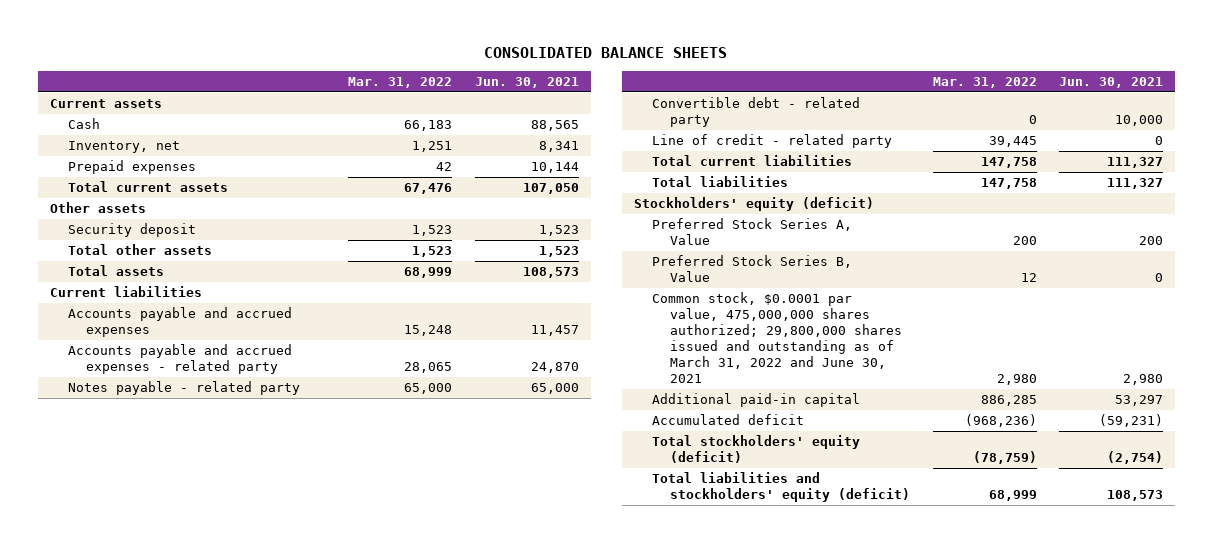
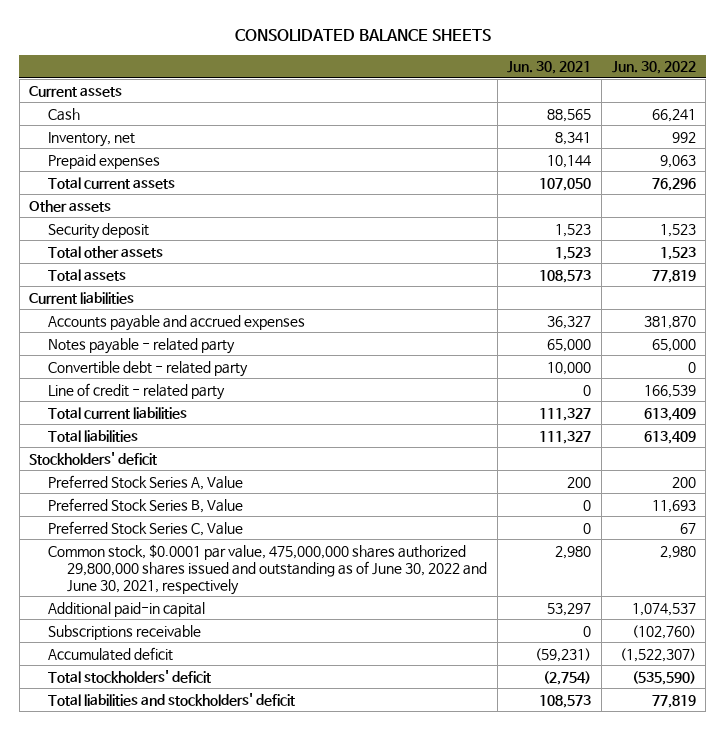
[348,76,453,88] Mar. 31, 2022 -> none
none -> [611,61,696,75] Jun. 30, 2022
[67,344,292,375] Accounts payable and accrued expenses - related party -> none
[531,325,580,337] 11,457 -> [547,315,592,329] 36,327
[633,197,874,212] Stockholders' equity (deficit) -> [29,451,158,465] Stockholders' deficit
none -> [48,520,244,536] Preferred Stock Series C, Value
[651,292,902,384] Common stock, $0.0001 par value, 475,000,000 shares authorized; 29,800,000 shares issued and outstanding as of March 31, 2022 and June 30, 2021 -> [48,543,488,595] Common stock, $0.0001 par value, 475,000,000 shares authorized 29,800,000 shares issued and outstanding as of June 30, 2022 and June 30, 2021, respectively
none -> [48,624,202,640] Subscriptions receivable
[651,435,860,464] Total stockholders' equity (deficit) -> [48,669,212,683] Total stockholders' deficit
[651,472,910,503] Total liabilities and stockholders' equity (deficit) -> [48,692,296,706] Total liabilities and stockholders' deficit

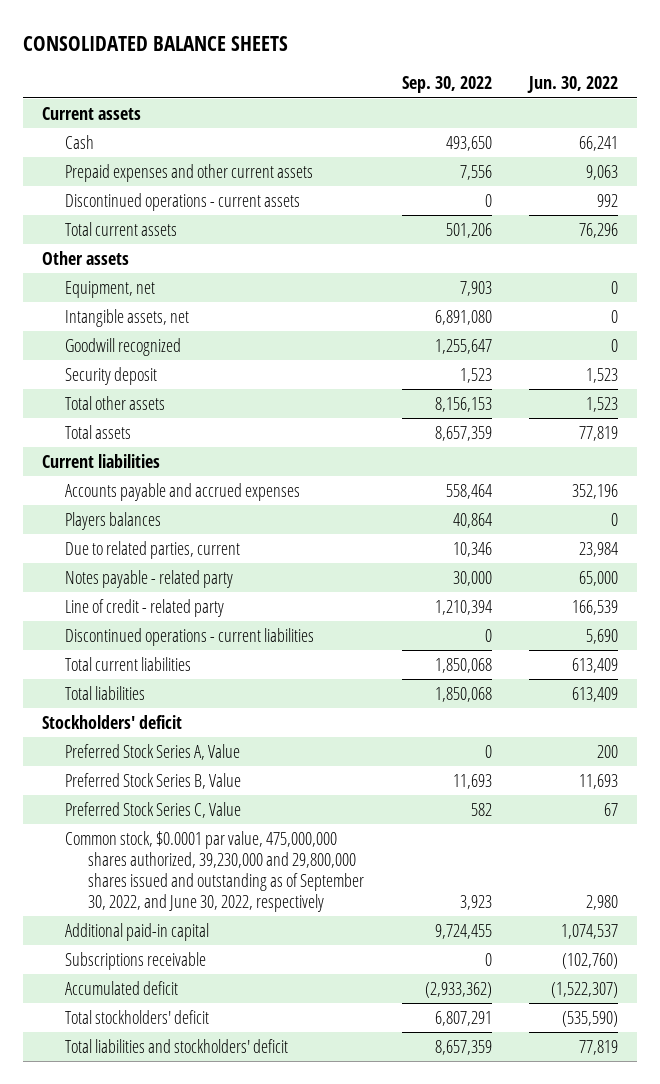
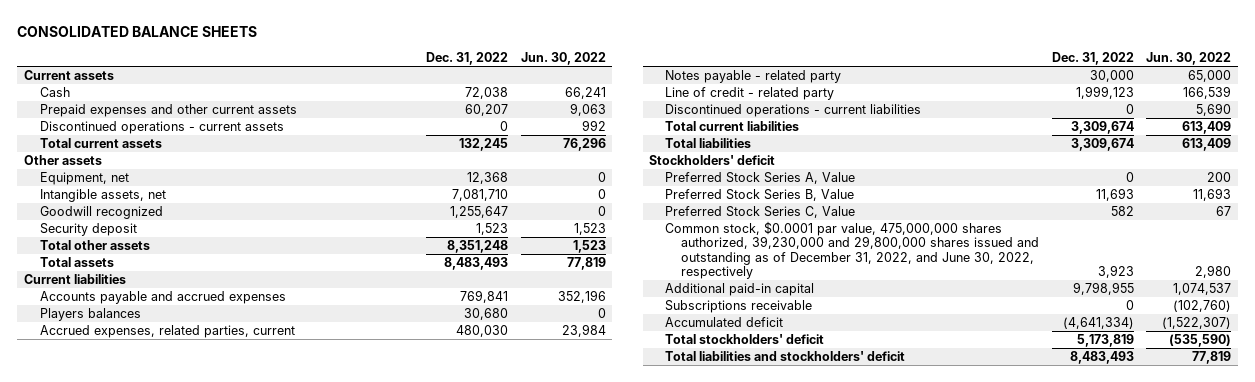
[401,76,492,94] Sep. 30, 2022 -> none
none -> [426,52,509,66] Dec. 31, 2022
[64,540,240,559] Due to related parties, current -> [39,325,295,339] Accrued expenses, related parties, current
[64,830,365,913] Common stock, $0.0001 par value, 475,000,000 shares authorized, 39,230,000 and 29,800,000 shares issued and outstanding as of September 30, 2022, and June 30, 2022, respectively -> [665,221,1040,279] Common stock, $0.0001 par value, 475,000,000 shares authorized, 39,230,000 and 29,800,000 shares issued and outstanding as of December 31, 2022, and June 30, 2022, respectively

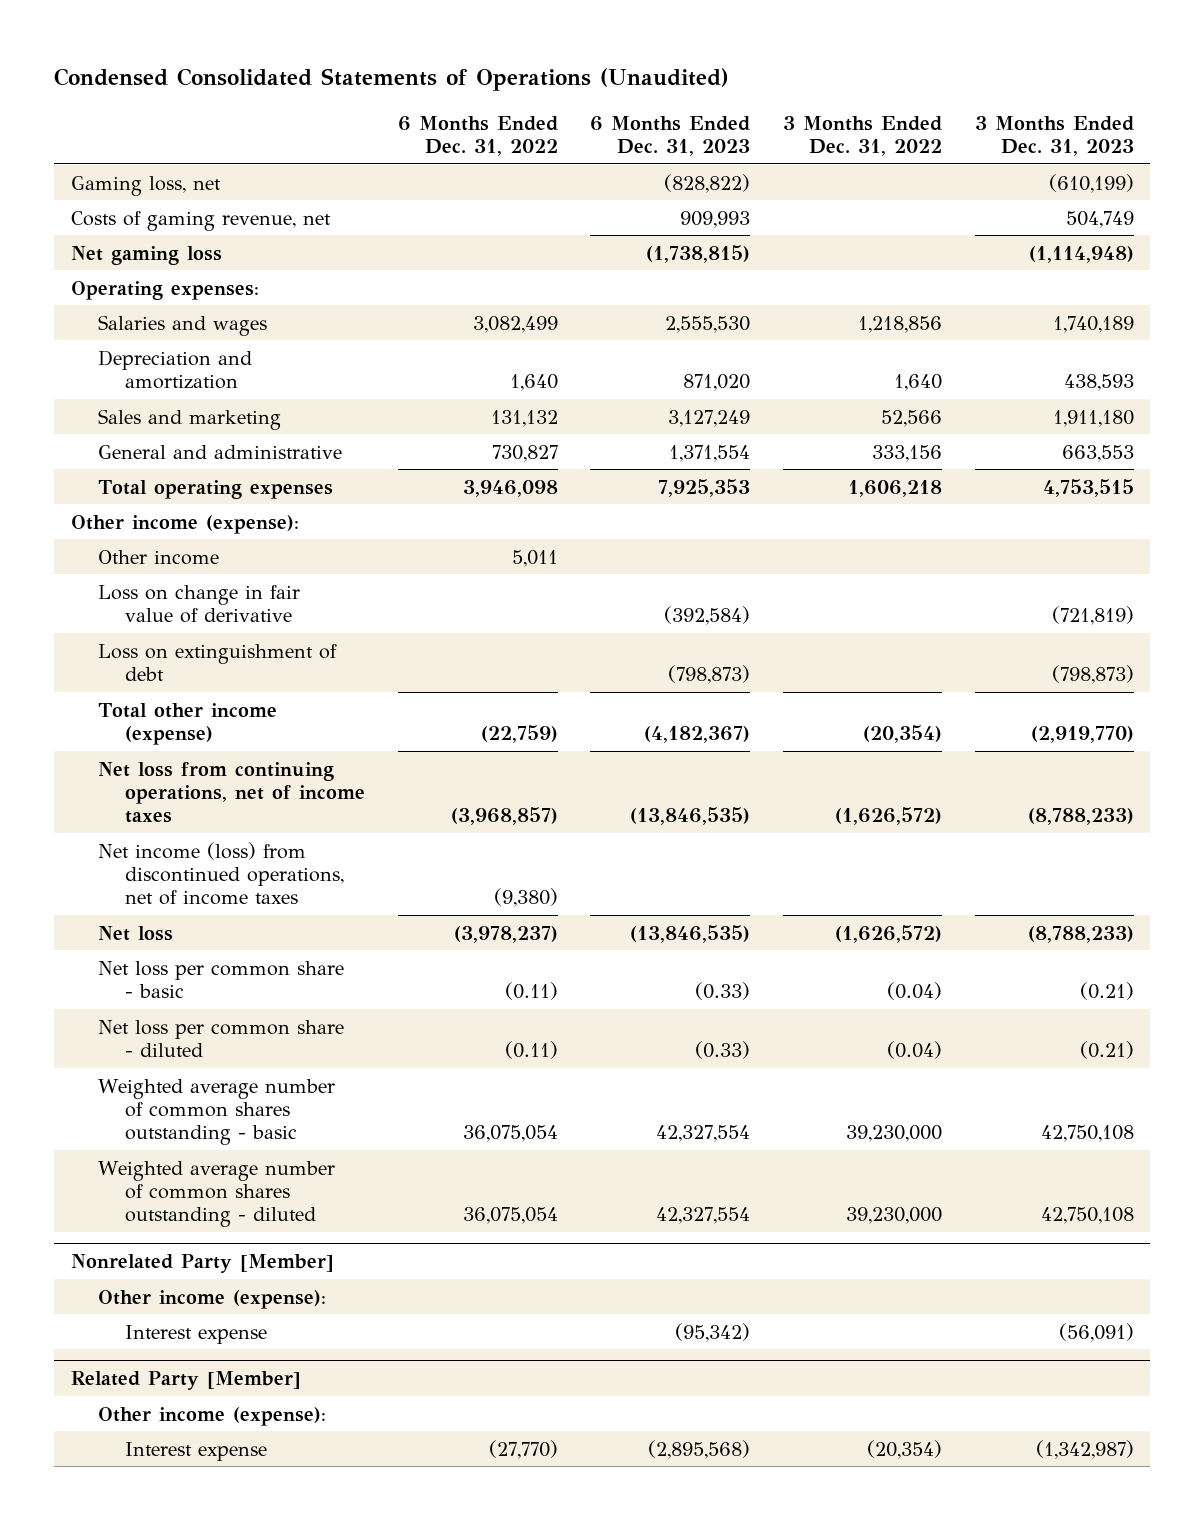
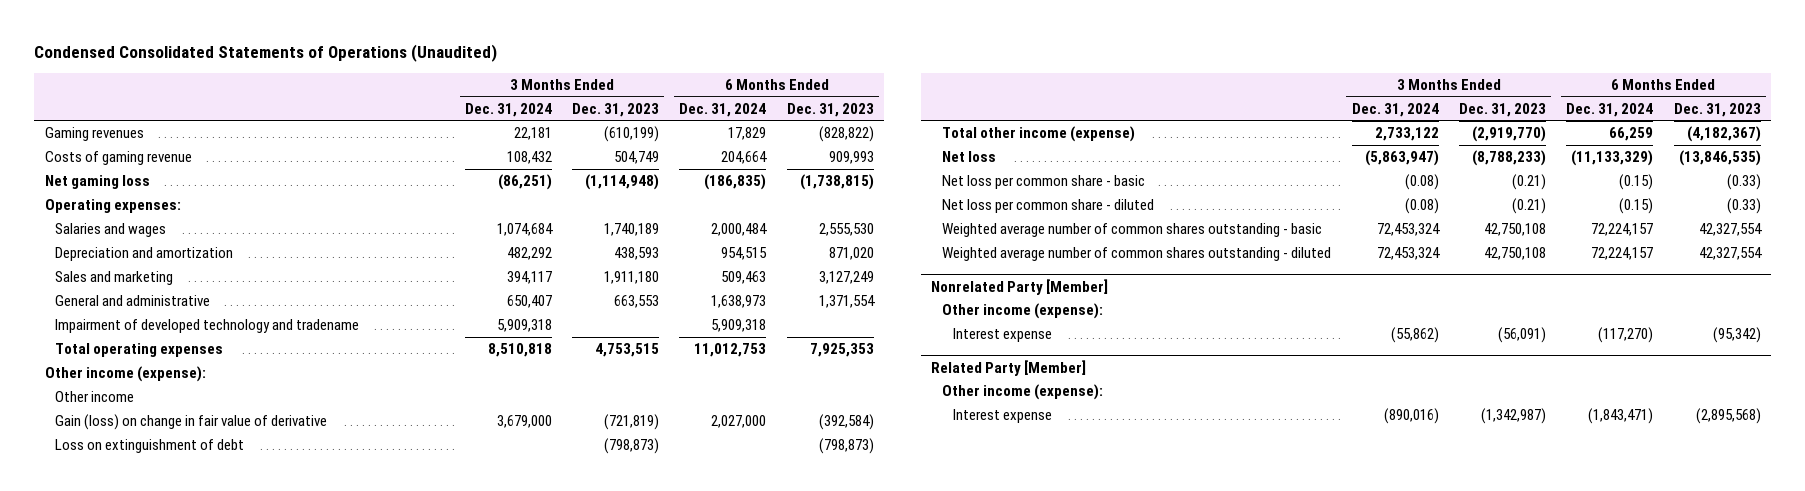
[397,115,558,156] 6 Months Ended Dec. 31, 2022 -> none
[783,115,943,156] 3 Months Ended Dec. 31, 2022 -> none
none -> [464,102,552,117] Dec. 31, 2024
none -> [679,102,767,117] Dec. 31, 2024
[70,175,221,196] Gaming loss, net -> [44,127,144,142] Gaming revenues
[70,210,331,231] Costs of gaming revenue, net -> [44,151,192,166] Costs of gaming revenue
none -> [55,319,360,334] Impairment of developed technology and tradename
[97,584,300,623] Loss on change in fair value of derivative -> [55,414,328,431] Gain (loss) on change in fair value of derivative
[97,761,365,824] Net loss from continuing operations, net of income taxes -> none
[97,841,344,906] Net income (loss) from discontinued operations, net of income taxes -> none

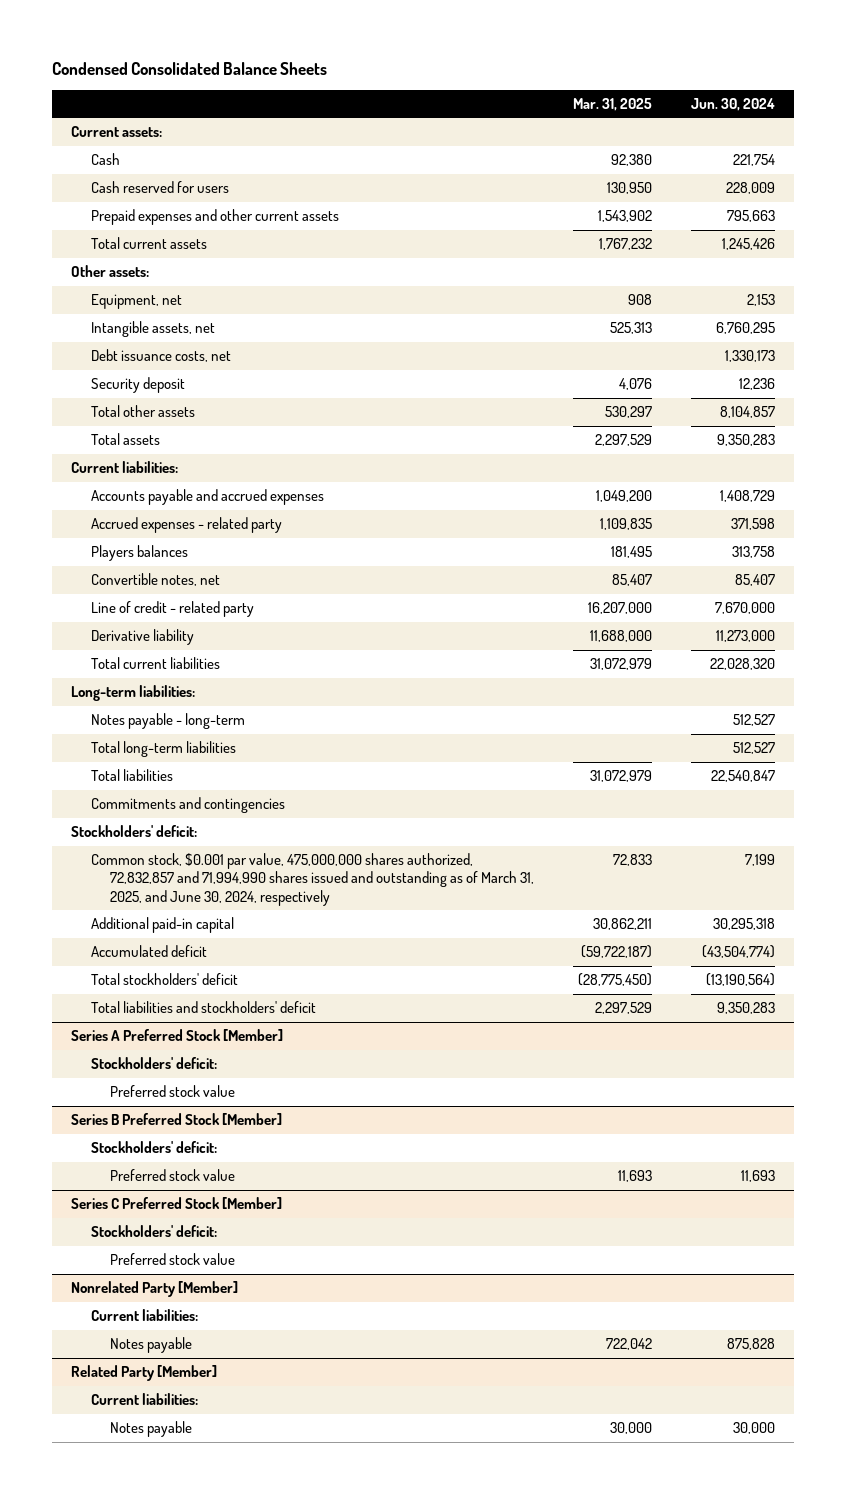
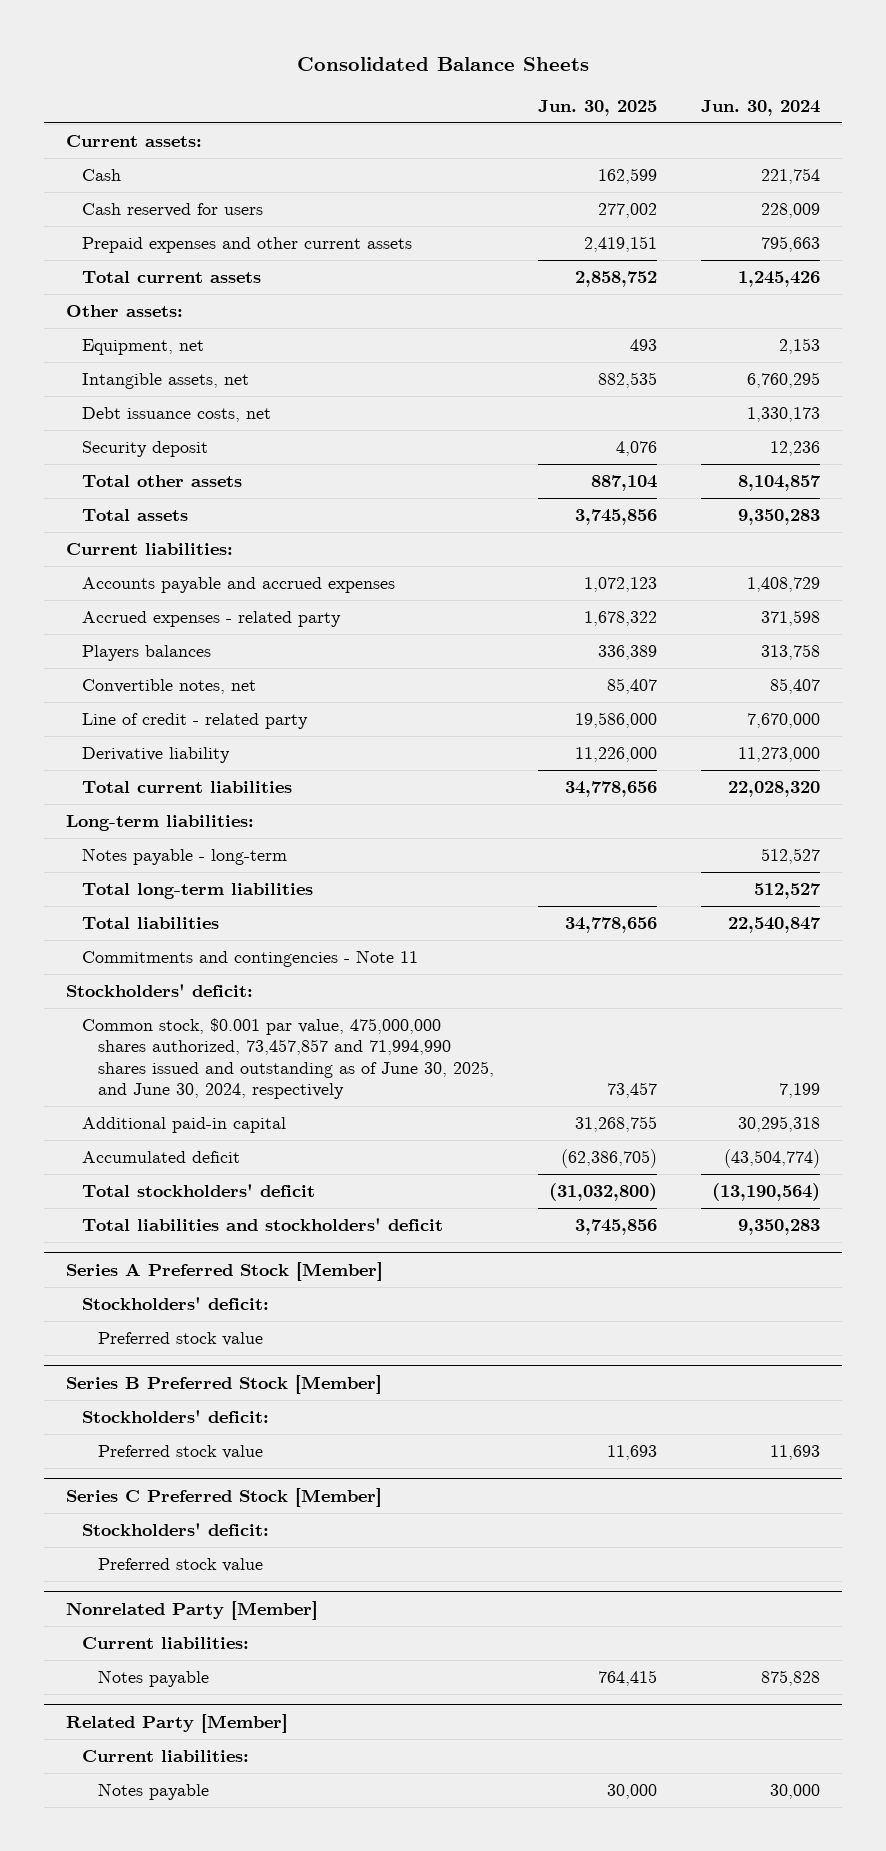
[51,61,327,75] Condensed Consolidated Balance Sheets -> [297,57,590,72] Consolidated Balance Sheets
[572,97,652,111] Mar. 31, 2025 -> none
none -> [538,99,658,116] Jun. 30, 2025
[90,797,285,814] Commitments and contingencies -> [82,949,419,967] Commitments and contingencies - Note 11
[90,853,534,906] Common stock, $0.001 par value, 475,000,000 shares authorized, 72,832,857 and 71,994,990 shares issued and outstanding as of March 31, 2025, and June 30, 2024, respectively -> [82,1017,495,1100] Common stock, $0.001 par value, 475,000,000 shares authorized, 73,457,857 and 71,994,990 shares issued and outstanding as of June 30, 2025, and June 30, 2024, respectively

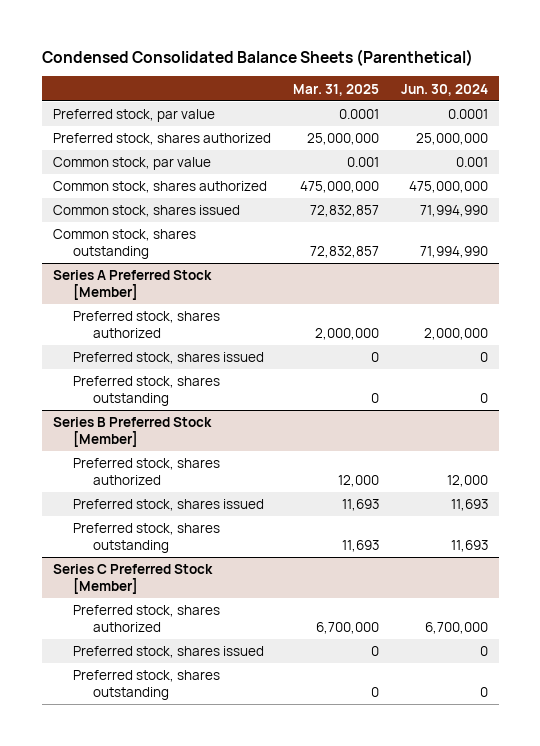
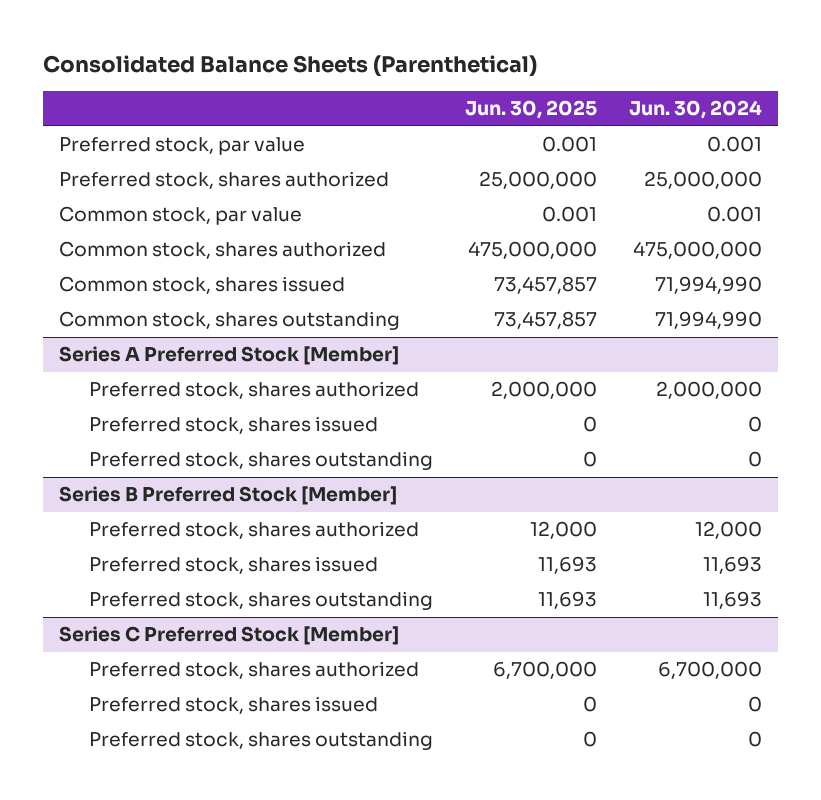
[41,48,473,66] Condensed Consolidated Balance Sheets (Parenthetical) -> [43,55,538,77] Consolidated Balance Sheets (Parenthetical)
[292,83,379,96] Mar. 31, 2025 -> none
none -> [464,100,597,120] Jun. 30, 2025
[447,109,488,120] 0.0001 -> [707,136,763,153] 0.001

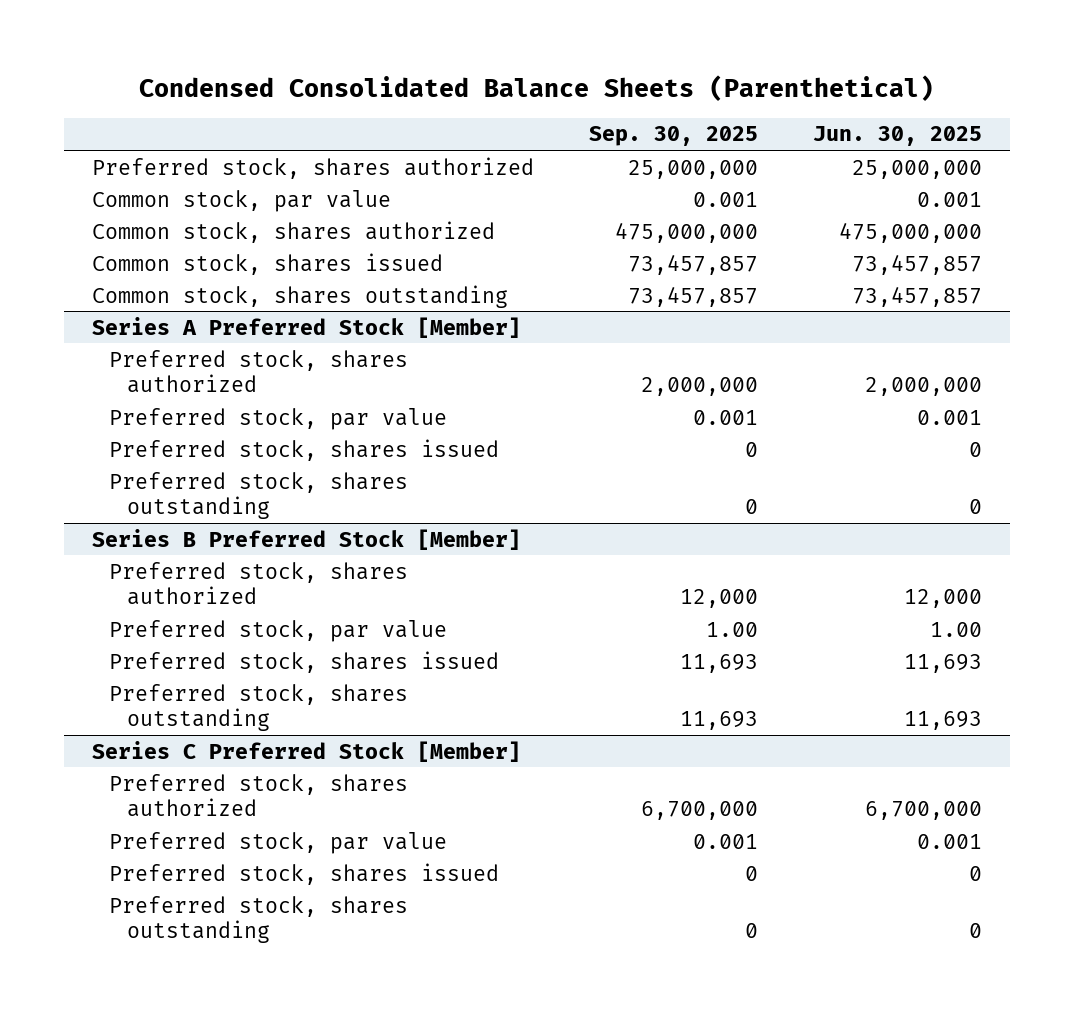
[43,55,538,77] Consolidated Balance Sheets (Parenthetical) -> [138,74,934,101] Condensed Consolidated Balance Sheets (Parenthetical)
[629,100,763,120] Jun. 30, 2024 -> none
none -> [588,126,758,147] Sep. 30, 2025
[59,137,306,156] Preferred stock, par value -> none
none -> [109,407,448,430] Preferred stock, par value
none -> [109,619,448,642] Preferred stock, par value
none -> [109,831,448,854] Preferred stock, par value

